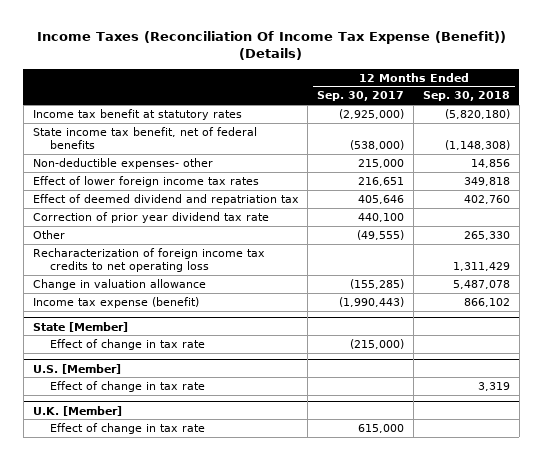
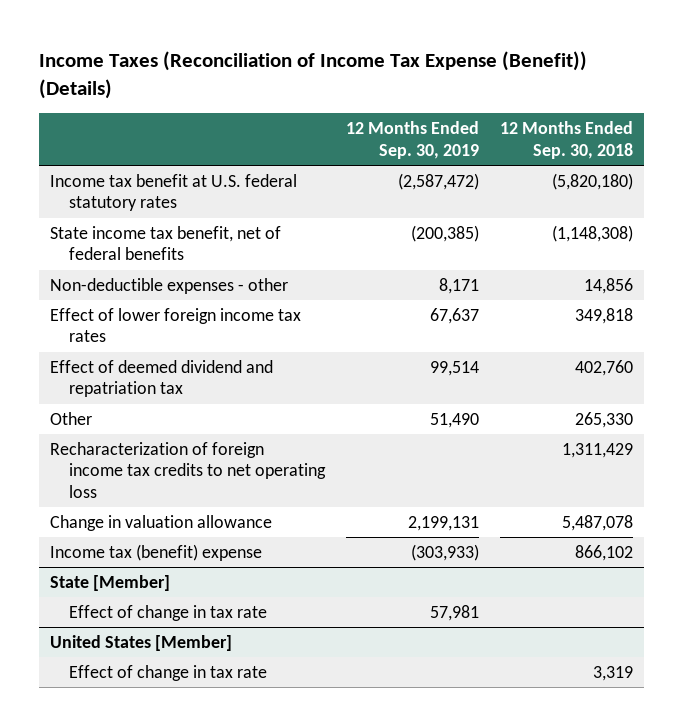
[37,30,507,60] Income Taxes (Reconciliation Of Income Tax Expense (Benefit)) (Details) -> [39,51,588,100] Income Taxes (Reconciliation of Income Tax Expense (Benefit)) (Details)
[317,91,405,102] Sep. 30, 2017 -> none
none -> [346,121,480,159] 12 Months Ended Sep. 30, 2019
[32,108,242,120] Income tax benefit at statutory rates -> [49,174,297,212] Income tax benefit at U.S. federal statutory rates
[32,157,213,169] Non-deductible expenses- other -> [49,278,288,295] Non-deductible expenses - other
[32,211,269,223] Correction of prior year dividend tax rate -> none
[32,296,199,308] Income tax expense (benefit) -> [49,544,262,562] Income tax (benefit) expense
[32,363,121,374] U.S. [Member] -> [49,635,232,652] United States [Member]
[32,405,122,416] U.K. [Member] -> none
[50,422,206,434] Effect of change in tax rate -> none

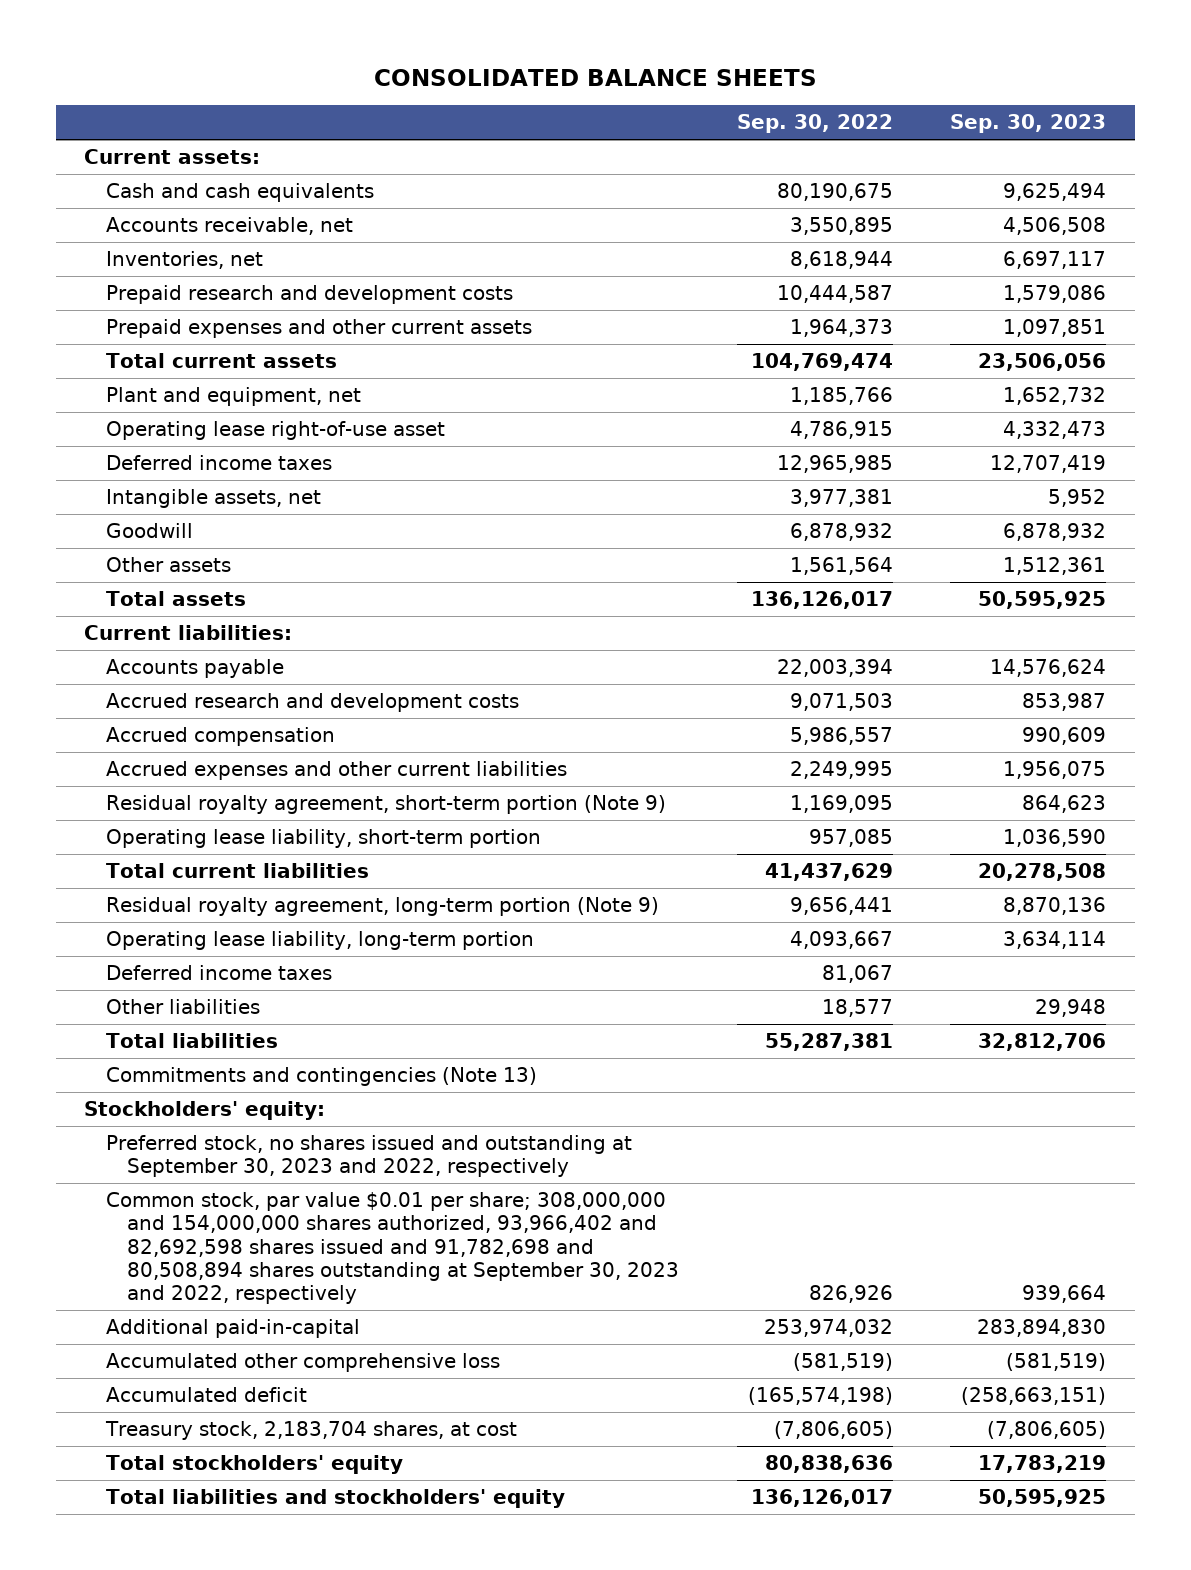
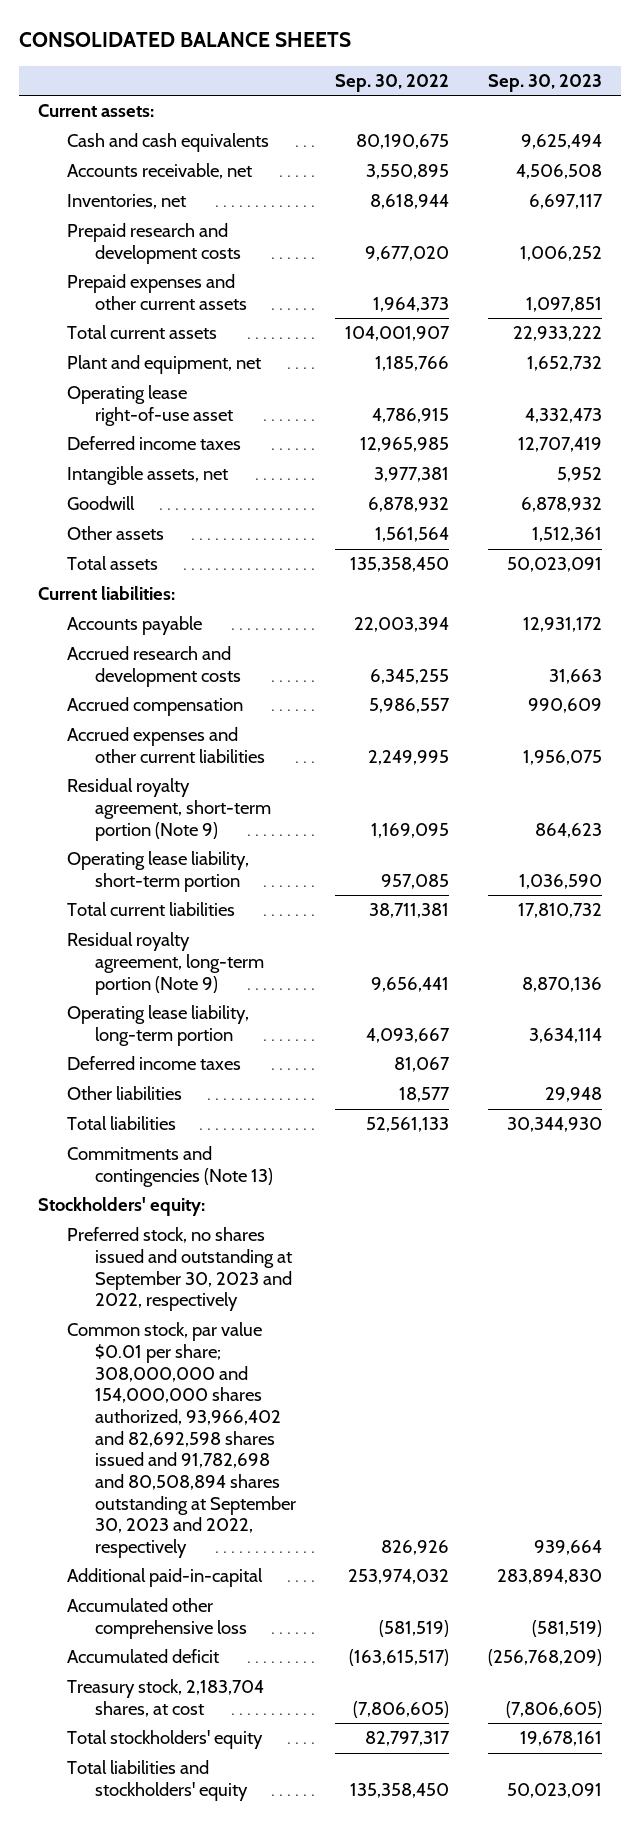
[776,285,893,304] 10,444,587 -> [364,245,449,261] 9,677,020
[1003,285,1107,304] 1,579,086 -> [519,245,602,261] 1,006,252
[750,353,893,372] 104,769,474 -> [344,326,450,342] 104,001,907
[978,353,1107,372] 23,506,056 -> [512,326,602,342] 22,933,222
[750,591,893,610] 136,126,017 -> [349,557,449,573] 135,358,450
[978,591,1107,610] 50,595,925 -> [506,557,602,573] 50,023,091
[990,659,1107,678] 14,576,624 -> [522,617,602,633] 12,931,172
[789,693,893,712] 9,071,503 -> [369,668,449,684] 6,345,255
[1022,693,1107,712] 853,987 -> [548,668,602,684] 31,663
[764,863,893,882] 41,437,629 -> [368,903,449,919] 38,711,381
[978,863,1107,882] 20,278,508 -> [517,903,602,919] 17,810,732
[764,1033,893,1052] 55,287,381 -> [365,1117,449,1133] 52,561,133
[978,1033,1107,1052] 32,812,706 -> [506,1117,602,1133] 30,344,930
[747,1387,893,1406] (165,574,198) -> [348,1649,449,1667] (163,615,517)
[961,1387,1107,1406] (258,663,151) -> [487,1649,602,1667] (256,768,209)
[764,1455,893,1474] 80,838,636 -> [364,1731,450,1747] 82,797,317
[978,1455,1107,1474] 17,783,219 -> [519,1731,602,1747] 19,678,161
[750,1489,893,1508] 136,126,017 -> [349,1782,449,1798] 135,358,450
[978,1489,1107,1508] 50,595,925 -> [506,1782,602,1798] 50,023,091

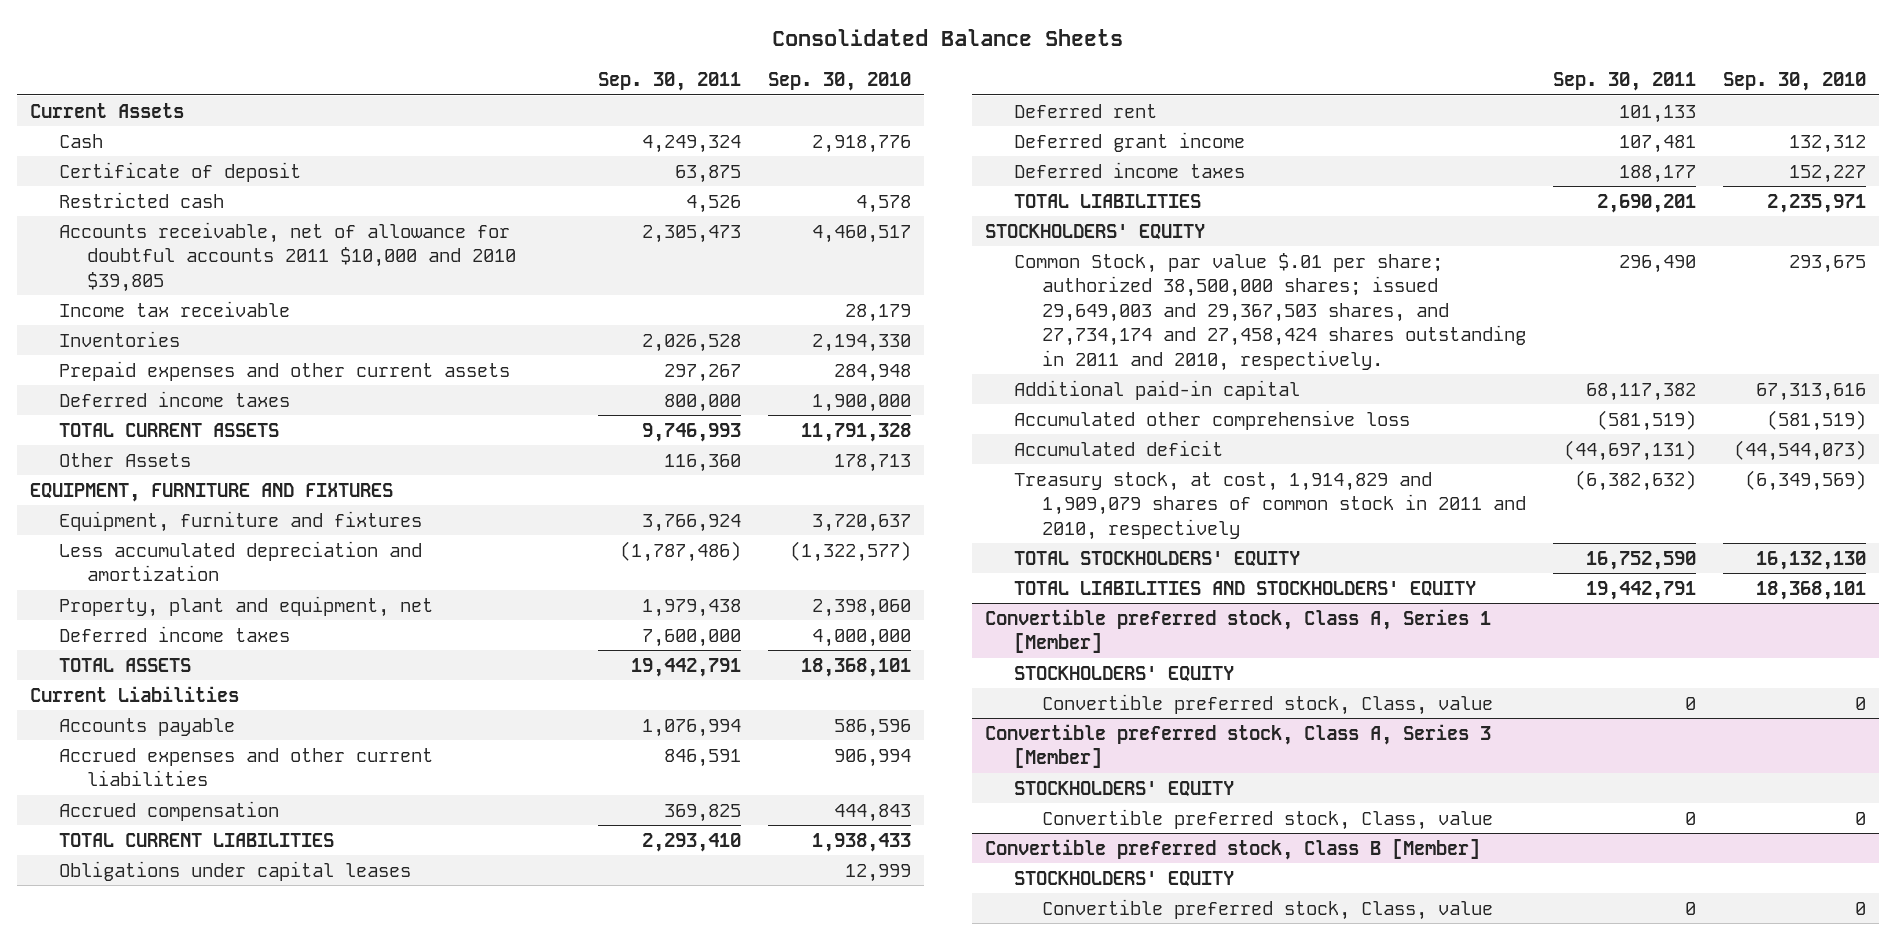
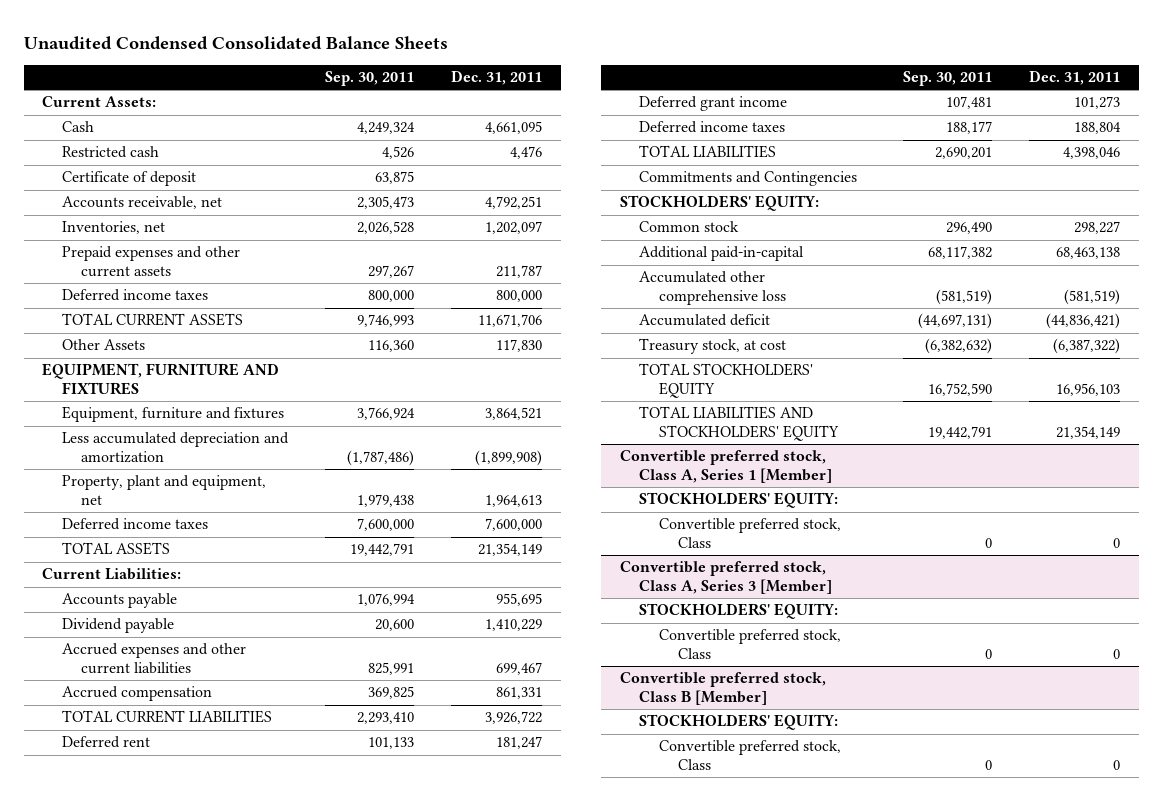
[771,28,1123,46] Consolidated Balance Sheets -> [23,35,448,50] Unaudited Condensed Consolidated Balance Sheets
[767,72,911,92] Sep. 30, 2010 -> none
none -> [451,70,543,86] Dec. 31, 2011
[29,102,184,118] Current Assets -> [42,96,157,108] Current Assets:
[58,300,290,317] Income tax receivable -> none
[58,161,301,182] Certificate of deposit -> [61,171,196,187] Certificate of deposit
[58,221,517,292] Accounts receivable, net of allowance for doubtful accounts 2011 $10,000 and 2010 $39,805 -> [61,196,222,210] Accounts receivable, net
[58,330,180,347] Inventories -> [61,221,165,235] Inventories, net
[29,685,239,702] Current Liabilities -> [42,568,182,581] Current Liabilities:
none -> [61,618,174,634] Dividend payable
[664,748,742,767] 846,591 -> [368,662,415,676] 825,991
[58,860,411,881] Obligations under capital leases -> none
none -> [639,171,858,187] Commitments and Contingencies
[984,223,1205,239] STOCKHOLDERS' EQUITY -> [619,195,819,212] STOCKHOLDERS' EQUITY:
[1013,252,1527,371] Common Stock, par value $.01 per share; authorized 38,500,000 shares; issued 29,649,003 and 29,367,503 shares, and 27,734,174 and 27,458,424 shares outstanding in 2011 and 2010, respectively. -> [639,221,740,233] Common stock
[1013,379,1300,400] Additional paid-in capital -> [639,246,805,262] Additional paid-in-capital
[1013,471,1527,540] Treasury stock, at cost, 1,914,829 and 1,909,079 shares of common stock in 2011 and 2010, respectively -> [639,338,787,355] Treasury stock, at cost
[1013,665,1234,681] STOCKHOLDERS' EQUITY -> [639,492,839,509] STOCKHOLDERS' EQUITY:
[1042,693,1494,715] Convertible preferred stock, Class, value -> [658,518,841,549] Convertible preferred stock, Class
[1013,780,1234,796] STOCKHOLDERS' EQUITY -> [639,603,839,620] STOCKHOLDERS' EQUITY:
[1042,808,1494,830] Convertible preferred stock, Class, value -> [658,629,841,660] Convertible preferred stock, Class
[1013,870,1234,886] STOCKHOLDERS' EQUITY -> [639,714,839,731] STOCKHOLDERS' EQUITY:
[1042,898,1494,920] Convertible preferred stock, Class, value -> [658,740,841,771] Convertible preferred stock, Class

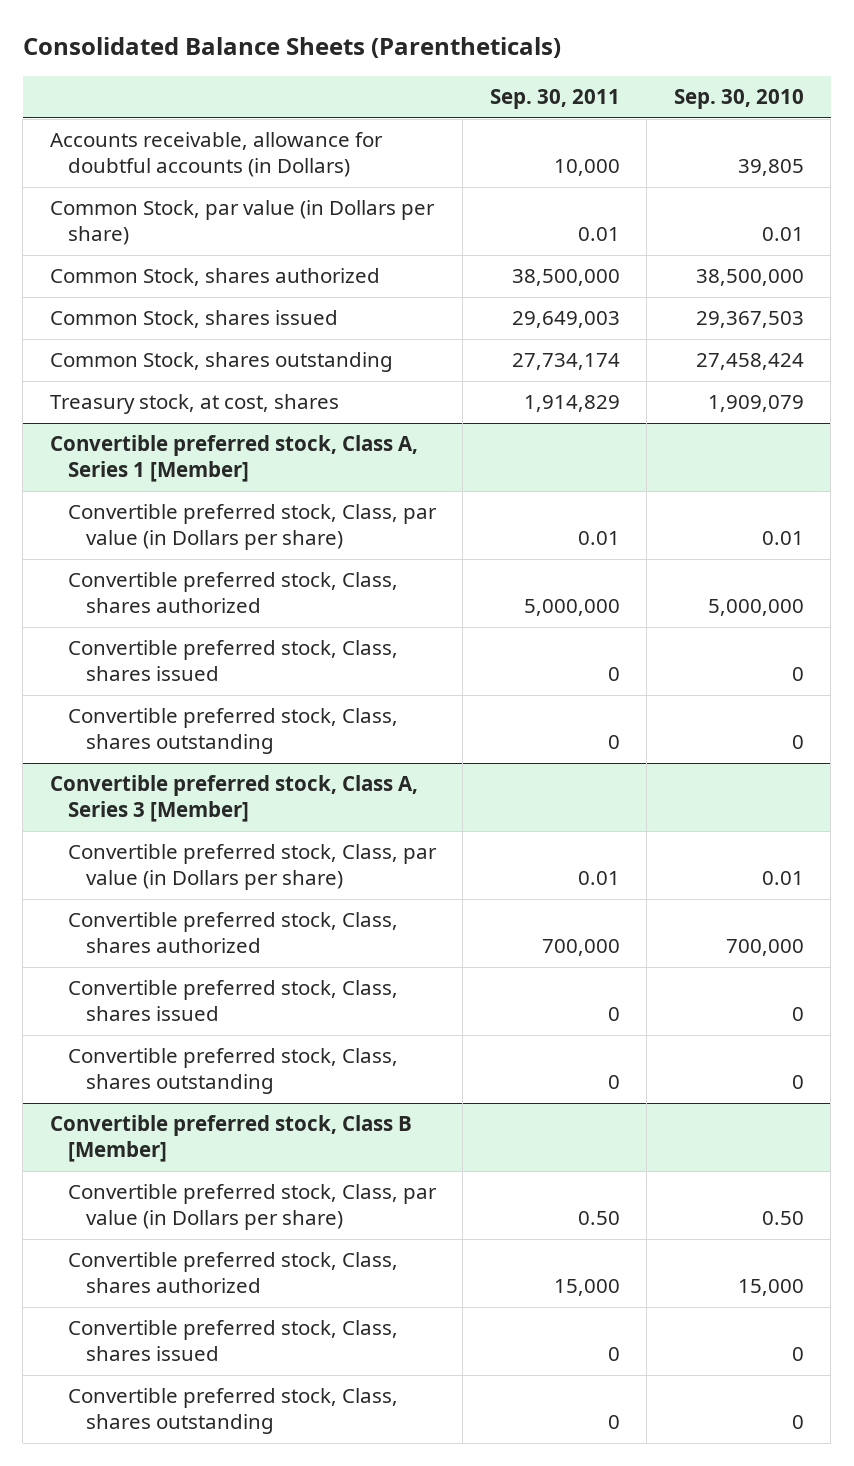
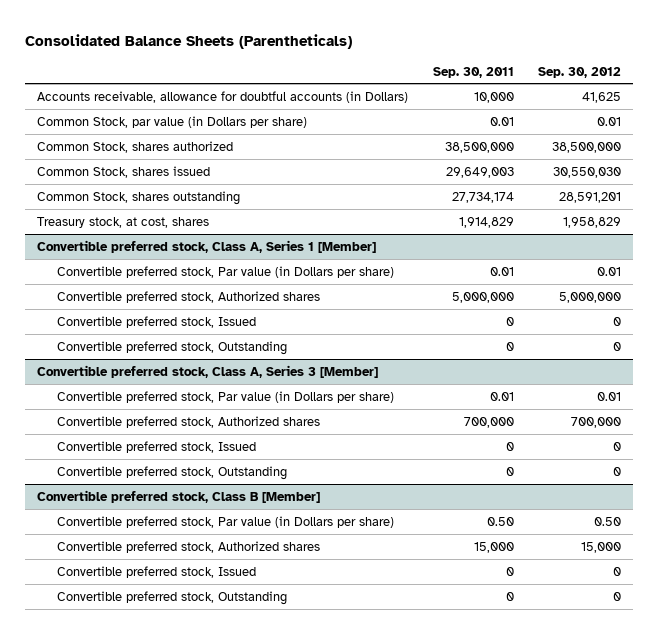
[673,88,804,109] Sep. 30, 2010 -> none
none -> [538,66,622,78] Sep. 30, 2012
[67,504,437,551] Convertible preferred stock, Class, par value (in Dollars per share) -> [56,265,394,278] Convertible preferred stock, Par value (in Dollars per share)
[67,572,398,614] Convertible preferred stock, Class, shares authorized -> [56,290,320,303] Convertible preferred stock, Authorized shares
[67,640,398,682] Convertible preferred stock, Class, shares issued -> [56,315,256,328] Convertible preferred stock, Issued
[67,708,398,755] Convertible preferred stock, Class, shares outstanding -> [56,340,287,355] Convertible preferred stock, Outstanding
[67,844,437,891] Convertible preferred stock, Class, par value (in Dollars per share) -> [56,390,394,403] Convertible preferred stock, Par value (in Dollars per share)
[67,912,398,954] Convertible preferred stock, Class, shares authorized -> [56,415,320,428] Convertible preferred stock, Authorized shares
[67,980,398,1022] Convertible preferred stock, Class, shares issued -> [56,440,256,453] Convertible preferred stock, Issued
[67,1048,398,1095] Convertible preferred stock, Class, shares outstanding -> [56,465,287,480] Convertible preferred stock, Outstanding
[67,1184,437,1231] Convertible preferred stock, Class, par value (in Dollars per share) -> [56,515,394,528] Convertible preferred stock, Par value (in Dollars per share)
[67,1252,398,1294] Convertible preferred stock, Class, shares authorized -> [56,540,320,553] Convertible preferred stock, Authorized shares
[67,1320,398,1362] Convertible preferred stock, Class, shares issued -> [56,565,256,578] Convertible preferred stock, Issued
[67,1388,398,1435] Convertible preferred stock, Class, shares outstanding -> [56,590,287,605] Convertible preferred stock, Outstanding

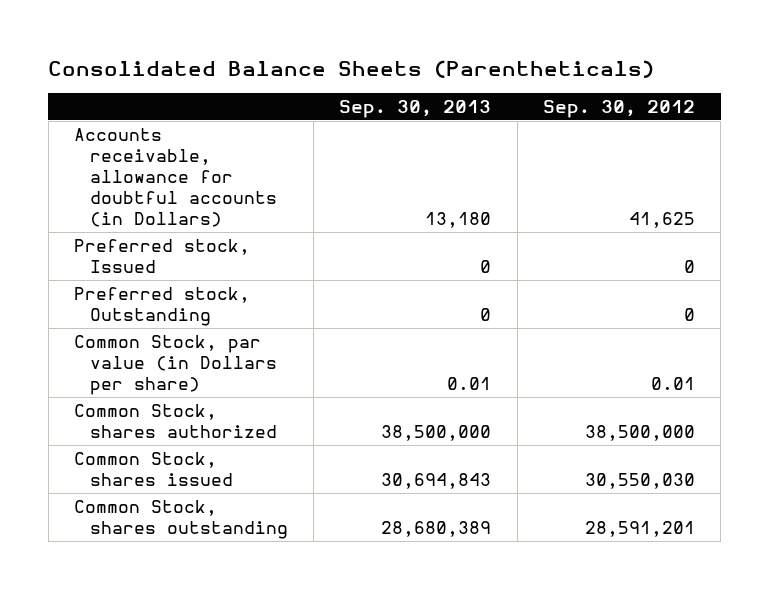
[432,66,514,78] Sep. 30, 2011 -> none
none -> [339,100,492,119] Sep. 30, 2013
none -> [74,238,251,274] Preferred stock, Issued
none -> [74,286,251,327] Preferred stock, Outstanding
[37,216,210,228] Treasury stock, at cost, shares -> none
[37,239,377,253] Convertible preferred stock, Class A, Series 1 [Member] -> none
[56,265,394,278] Convertible preferred stock, Par value (in Dollars per share) -> none
[56,290,320,303] Convertible preferred stock, Authorized shares -> none
[56,315,256,328] Convertible preferred stock, Issued -> none
[56,340,287,355] Convertible preferred stock, Outstanding -> none
[37,364,379,378] Convertible preferred stock, Class A, Series 3 [Member] -> none
[56,390,394,403] Convertible preferred stock, Par value (in Dollars per share) -> none
[56,415,320,428] Convertible preferred stock, Authorized shares -> none
[56,440,256,453] Convertible preferred stock, Issued -> none
[56,465,287,480] Convertible preferred stock, Outstanding -> none
[37,489,321,503] Convertible preferred stock, Class B [Member] -> none
[56,515,394,528] Convertible preferred stock, Par value (in Dollars per share) -> none
[56,540,320,553] Convertible preferred stock, Authorized shares -> none
[56,565,256,578] Convertible preferred stock, Issued -> none
[56,590,287,605] Convertible preferred stock, Outstanding -> none

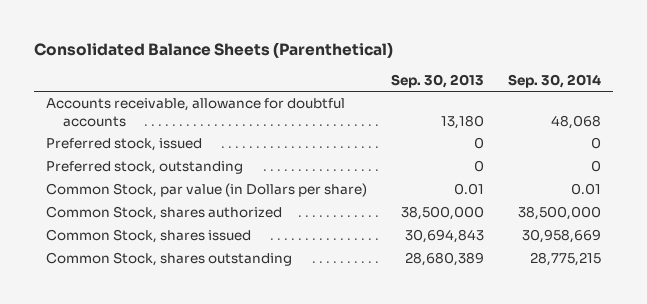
[48,59,655,78] Consolidated Balance Sheets (Parentheticals) -> [34,41,394,58] Consolidated Balance Sheets (Parenthetical)
[542,100,695,119] Sep. 30, 2012 -> none
none -> [507,73,601,88] Sep. 30, 2014
[74,127,278,228] Accounts receivable, allowance for doubtful accounts (in Dollars) -> [46,98,346,127] Accounts receivable, allowance for doubtful accounts
[74,238,251,274] Preferred stock, Issued -> [46,138,203,152] Preferred stock, issued
[74,286,251,327] Preferred stock, Outstanding -> [46,161,244,175] Preferred stock, outstanding

